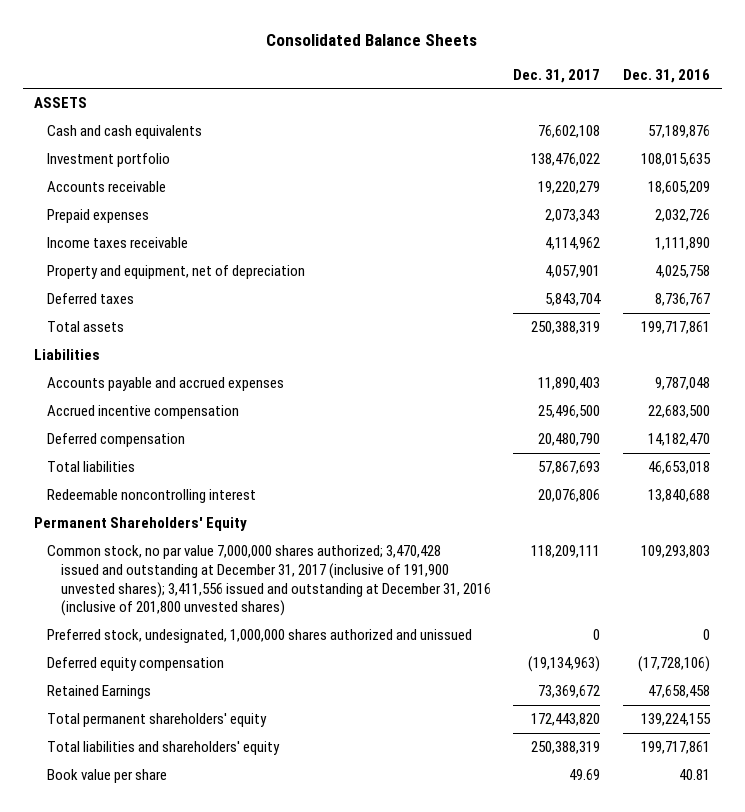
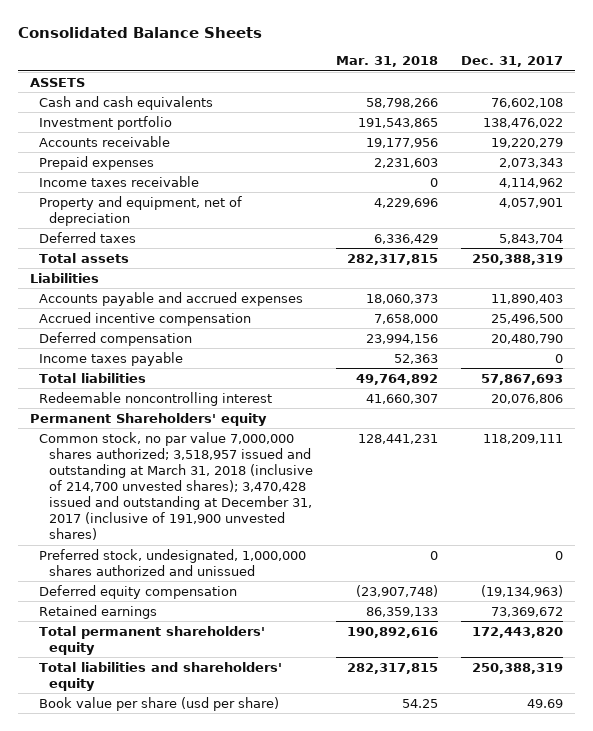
[623,68,711,83] Dec. 31, 2016 -> none
none -> [335,56,438,68] Mar. 31, 2018
none -> [39,351,184,366] Income taxes payable
[34,517,248,532] Permanent Shareholders' Equity -> [29,412,267,426] Permanent Shareholders' equity
[47,545,491,617] Common stock, no par value 7,000,000 shares authorized; 3,470,428 issued and outstanding at December 31, 2017 (inclusive of 191,900 unvested shares); 3,411,556 issued and outstanding at December 31, 2016 (inclusive of 201,800 unvested shares) -> [39,431,313,541] Common stock, no par value 7,000,000 shares authorized; 3,518,957 issued and outstanding at March 31, 2018 (inclusive of 214,700 unvested shares); 3,470,428 issued and outstanding at December 31, 2017 (inclusive of 191,900 unvested shares)
[47,685,152,700] Retained Earnings -> [39,604,158,619] Retained earnings
[47,769,168,784] Book value per share -> [39,696,280,711] Book value per share (usd per share)

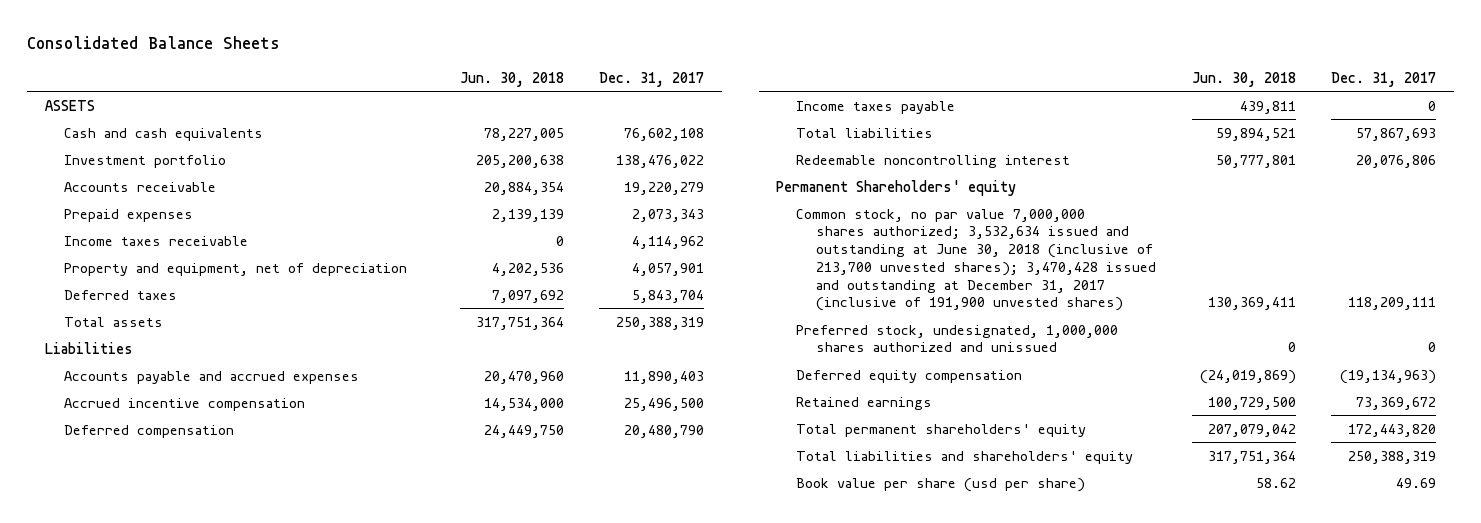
[335,56,438,68] Mar. 31, 2018 -> none
none -> [459,71,564,87] Jun. 30, 2018
[39,431,313,541] Common stock, no par value 7,000,000 shares authorized; 3,518,957 issued and outstanding at March 31, 2018 (inclusive of 214,700 unvested shares); 3,470,428 issued and outstanding at December 31, 2017 (inclusive of 191,900 unvested shares) -> [796,208,1157,312] Common stock, no par value 7,000,000 shares authorized; 3,532,634 issued and outstanding at June 30, 2018 (inclusive of 213,700 unvested shares); 3,470,428 issued and outstanding at December 31, 2017 (inclusive of 191,900 unvested shares)

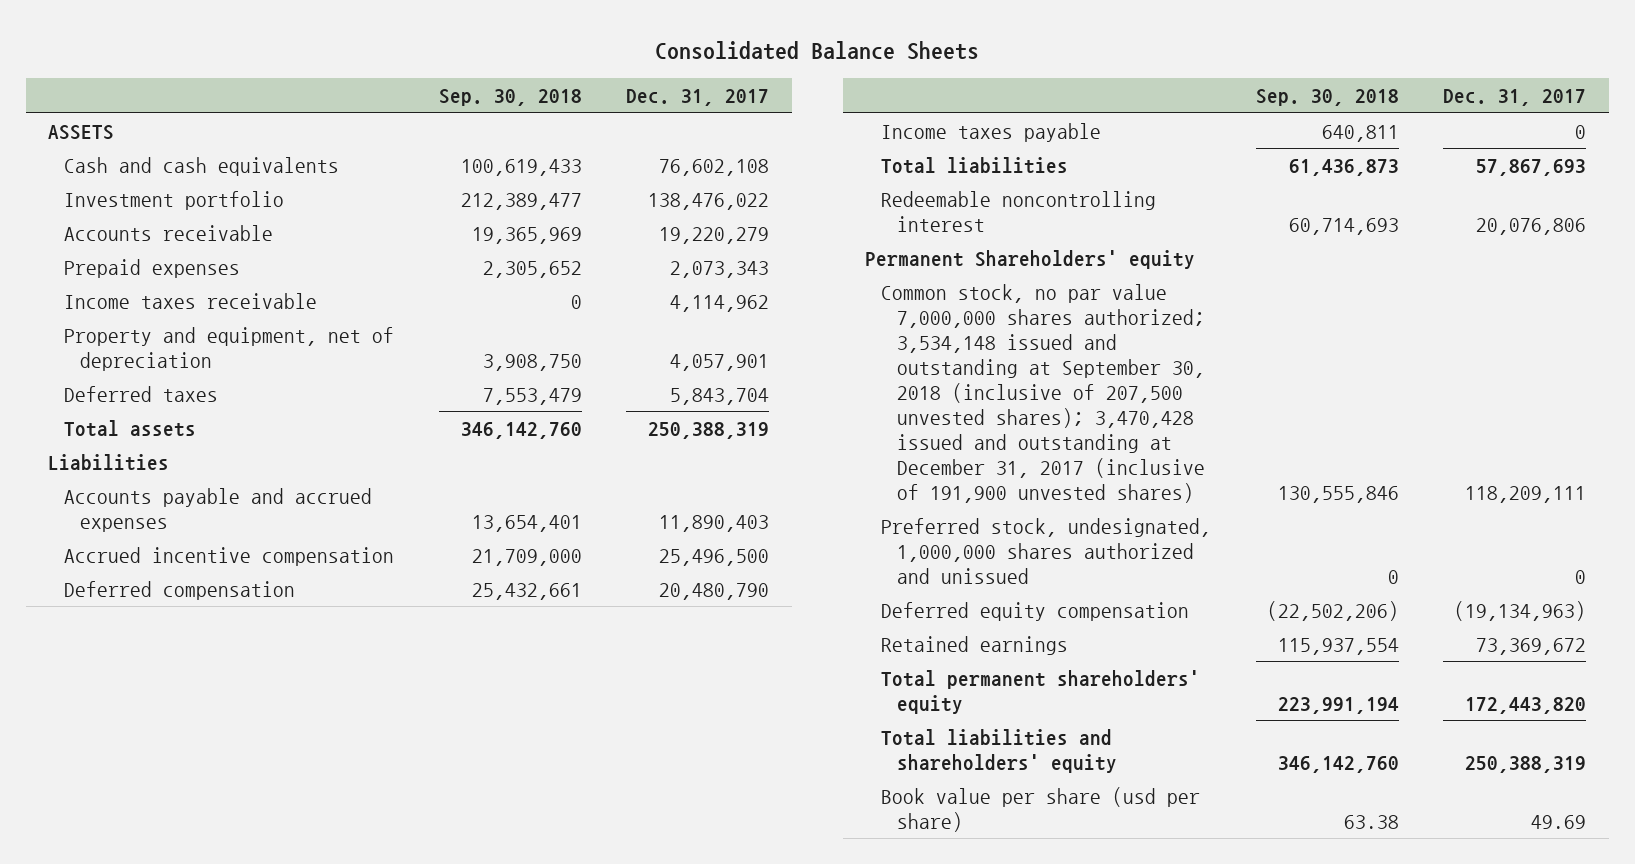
[459,71,564,87] Jun. 30, 2018 -> none
none -> [438,89,582,107] Sep. 30, 2018
[796,208,1157,312] Common stock, no par value 7,000,000 shares authorized; 3,532,634 issued and outstanding at June 30, 2018 (inclusive of 213,700 unvested shares); 3,470,428 issued and outstanding at December 31, 2017 (inclusive of 191,900 unvested shares) -> [881,283,1206,503] Common stock, no par value 7,000,000 shares authorized; 3,534,148 issued and outstanding at September 30, 2018 (inclusive of 207,500 unvested shares); 3,470,428 issued and outstanding at December 31, 2017 (inclusive of 191,900 unvested shares)

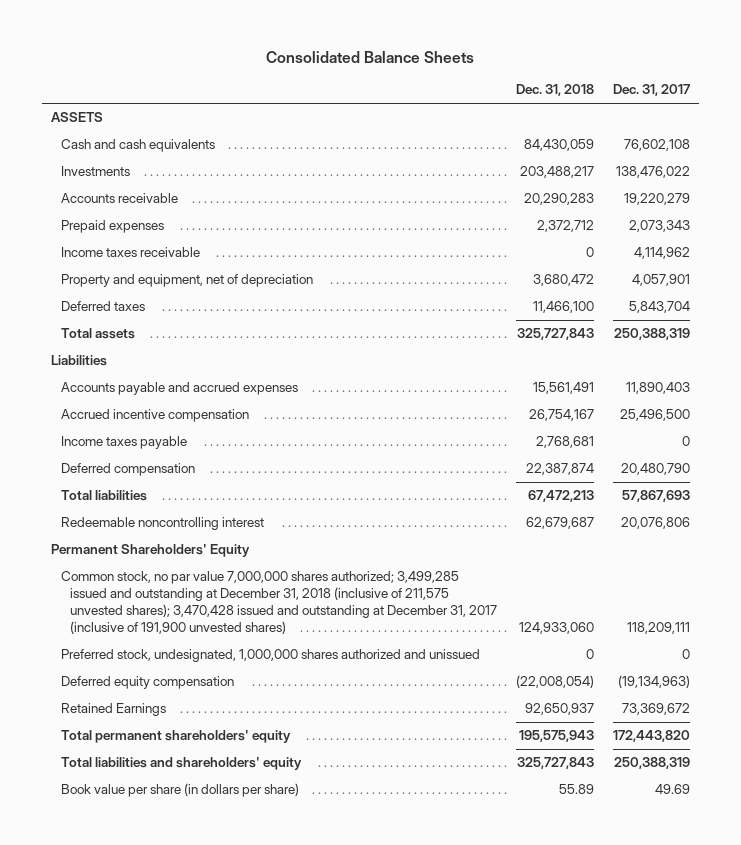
[438,89,582,107] Sep. 30, 2018 -> none
none -> [516,84,595,97] Dec. 31, 2018
[64,190,285,210] Investment portfolio -> [60,166,130,177] Investments
[64,580,296,600] Deferred compensation -> [60,463,195,477] Deferred compensation
[865,249,1196,269] Permanent Shareholders' equity -> [51,544,251,558] Permanent Shareholders' Equity
[881,283,1206,503] Common stock, no par value 7,000,000 shares authorized; 3,534,148 issued and outstanding at September 30, 2018 (inclusive of 207,500 unvested shares); 3,470,428 issued and outstanding at December 31, 2017 (inclusive of 191,900 unvested shares) -> [60,571,498,635] Common stock, no par value 7,000,000 shares authorized; 3,499,285 issued and outstanding at December 31, 2018 (inclusive of 211,575 unvested shares); 3,470,428 issued and outstanding at December 31, 2017 (inclusive of 191,900 unvested shares)
[881,635,1069,655] Retained earnings -> [60,703,166,717] Retained Earnings
[881,786,1201,832] Book value per share (usd per share) -> [60,783,299,798] Book value per share (in dollars per share)

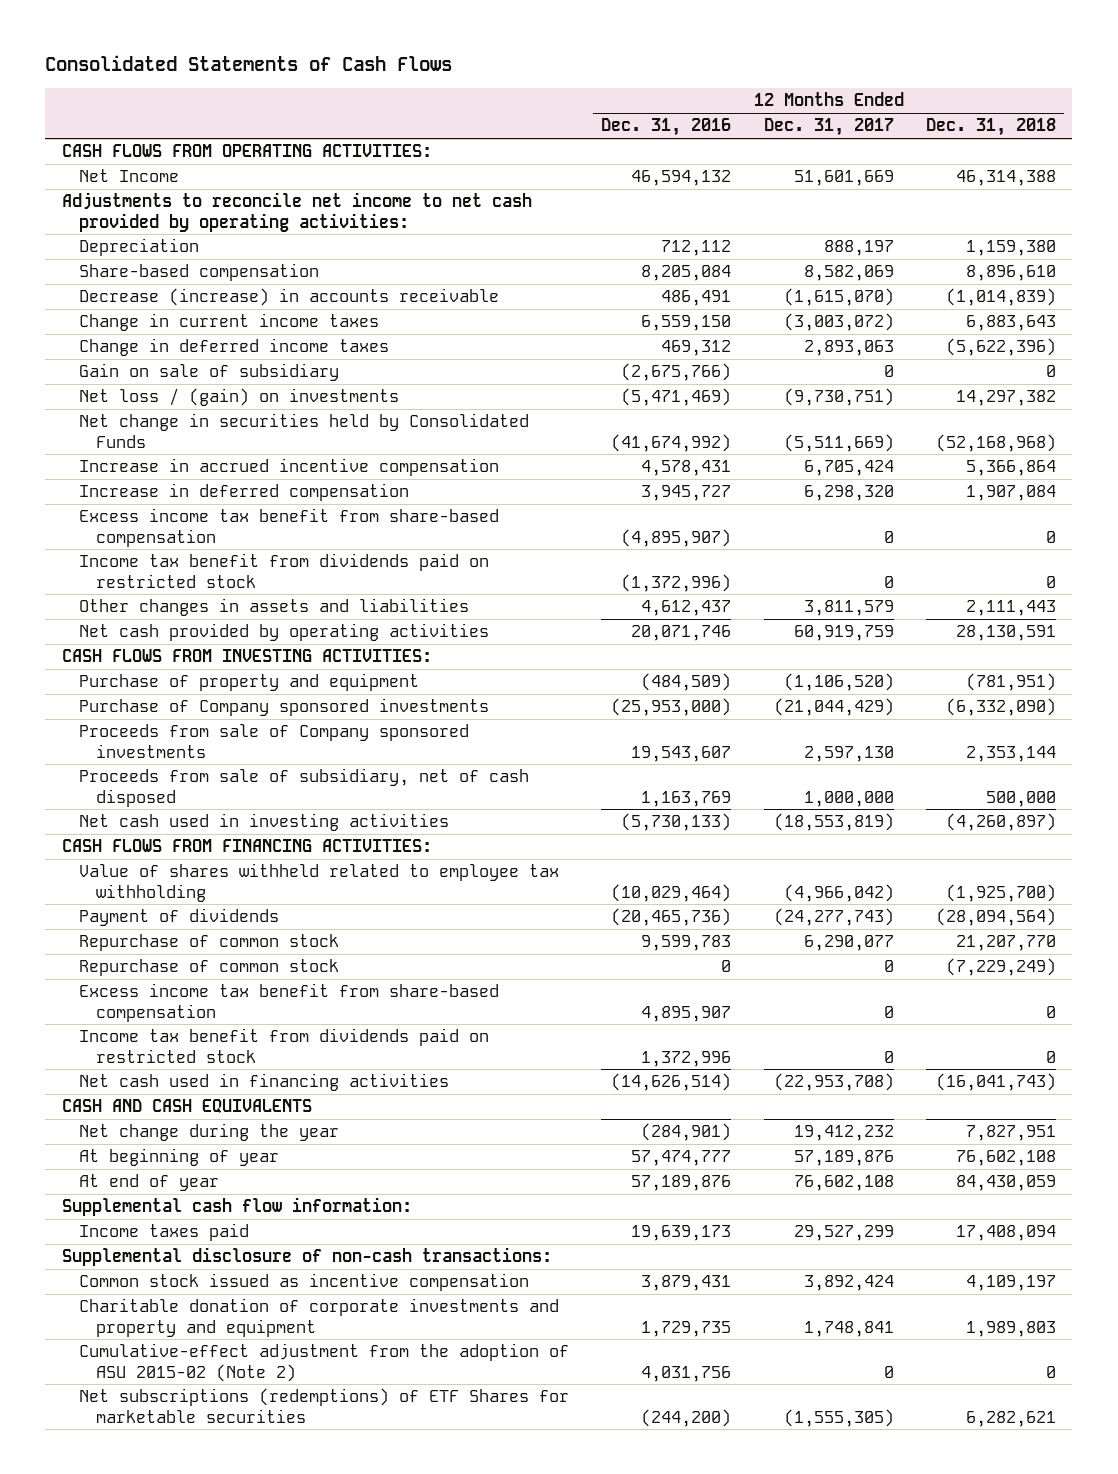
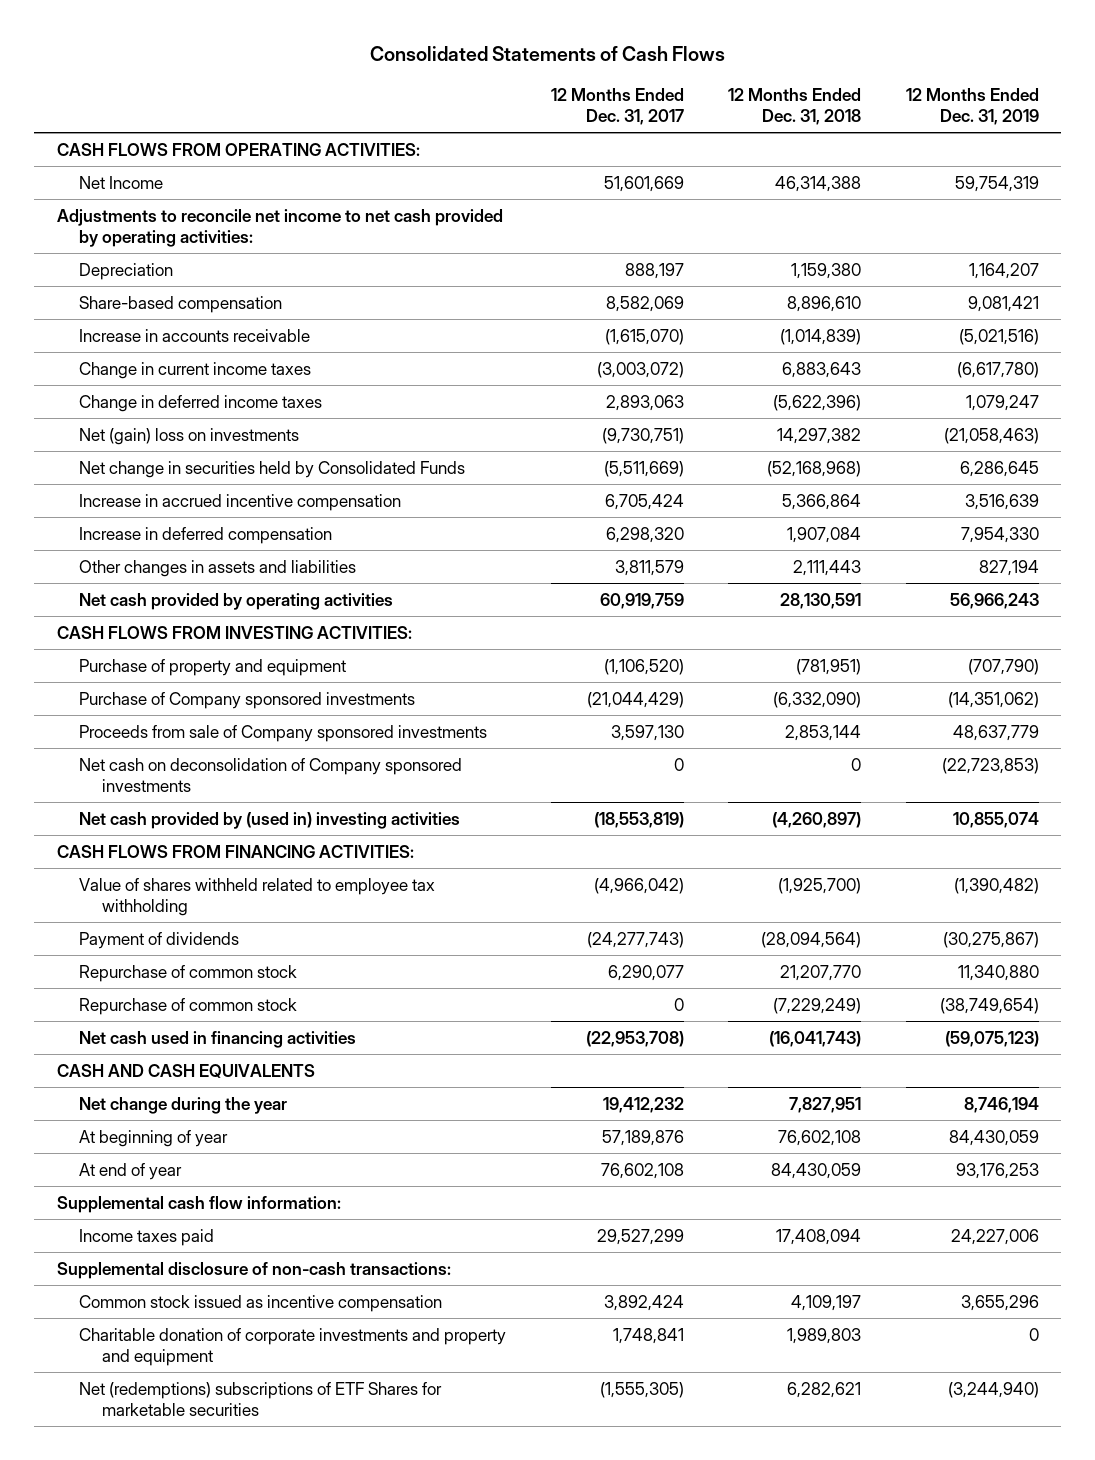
[601,118,732,137] Dec. 31, 2016 -> none
none -> [905,87,1039,126] 12 Months Ended Dec. 31, 2019
[78,288,499,307] Decrease (increase) in accounts receivable -> [79,328,311,342] Increase in accounts receivable
[78,363,339,382] Gain on sale of subsidiary -> none
[78,388,399,407] Net loss / (gain) on investments -> [79,427,300,445] Net (gain) loss on investments
[78,508,499,547] Excess income tax benefit from share-based compensation -> none
[78,553,489,588] Income tax benefit from dividends paid on restricted stock -> none
[78,768,529,807] Proceeds from sale of subsidiary, net of cash disposed -> none
[803,745,894,762] 2,597,130 -> [610,724,684,741] 3,597,130
[966,745,1057,762] 2,353,144 -> [785,724,862,741] 2,853,144
none -> [79,757,463,793] Net cash on deconsolidation of Company sponsored investments
[78,813,449,832] Net cash used in investing activities -> [79,811,461,829] Net cash provided by (used in) investing activities
[78,983,499,1022] Excess income tax benefit from share-based compensation -> none
[78,1028,489,1063] Income tax benefit from dividends paid on restricted stock -> none
[78,1343,569,1382] Cumulative-effect adjustment from the adoption of ASU 2015-02 (Note 2) -> none
[78,1388,569,1423] Net subscriptions (redemptions) of ETF Shares for marketable securities -> [79,1381,443,1417] Net (redemptions) subscriptions of ETF Shares for marketable securities

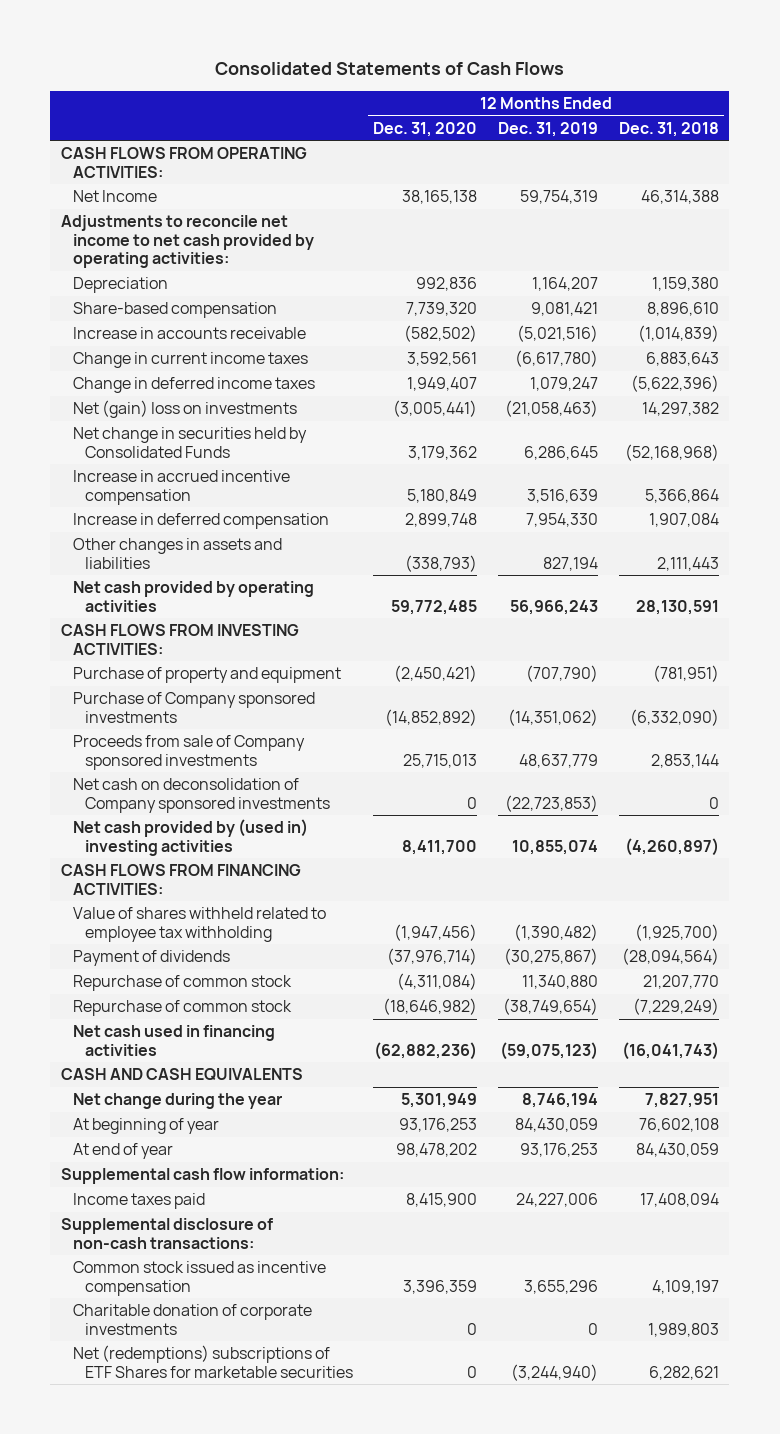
[550,87,684,126] 12 Months Ended Dec. 31, 2017 -> none
none -> [373,121,478,137] Dec. 31, 2020
[79,1327,507,1367] Charitable donation of corporate investments and property and equipment -> [72,1304,312,1335] Charitable donation of corporate investments

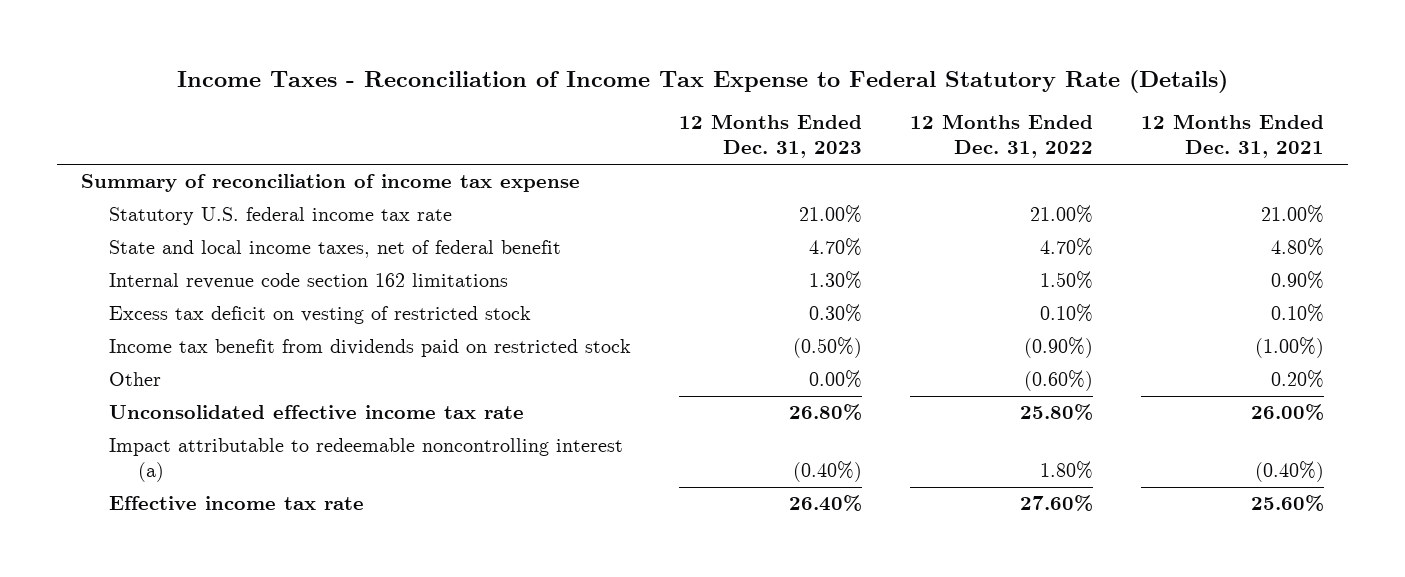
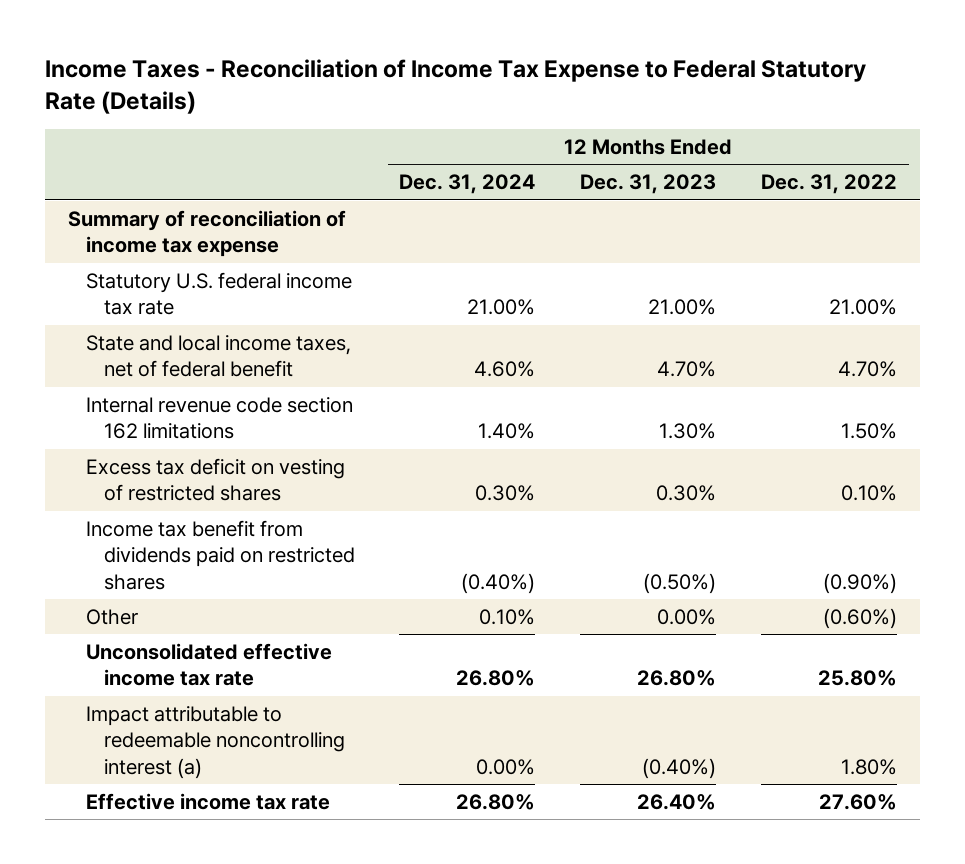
[1141,114,1325,159] 12 Months Ended Dec. 31, 2021 -> none
none -> [399,174,536,195] Dec. 31, 2024
[109,306,532,325] Excess tax deficit on vesting of restricted stock -> [85,457,345,502] Excess tax deficit on vesting of restricted shares
[109,339,632,358] Income tax benefit from dividends paid on restricted stock -> [85,519,355,590] Income tax benefit from dividends paid on restricted shares

